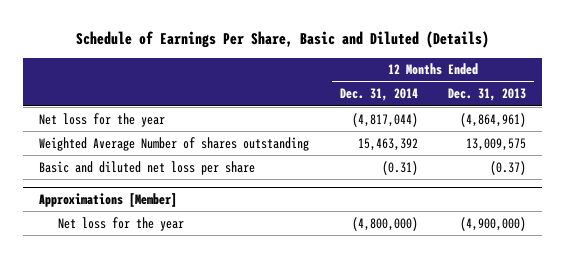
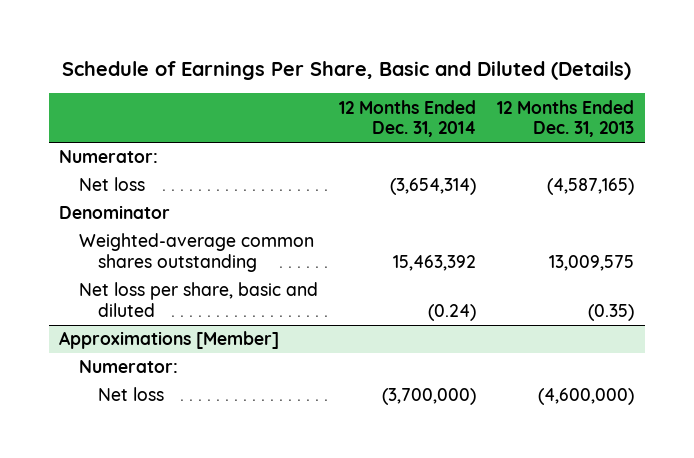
none -> [59,150,159,164] Numerator:
[38,112,165,127] Net loss for the year -> [78,177,145,192] Net loss
[351,112,418,127] (4,817,044) -> [390,178,477,196] (3,654,314)
[460,112,527,127] (4,864,961) -> [547,178,635,196] (4,587,165)
none -> [59,205,171,220] Denominator
[38,136,309,151] Weighted Average Number of shares outstanding -> [78,233,314,273] Weighted-average common shares outstanding
[38,160,255,175] Basic and diluted net loss per share -> [78,282,318,318] Net loss per share, basic and diluted
[381,160,418,175] (0.31) -> [428,304,477,322] (0.24)
[490,160,527,175] (0.37) -> [588,304,635,322] (0.35)
none -> [78,360,178,374] Numerator:
[57,216,184,231] Net loss for the year -> [98,387,165,402] Net loss
[351,216,418,231] (4,800,000) -> [382,388,477,406] (3,700,000)
[460,216,527,231] (4,900,000) -> [538,388,635,406] (4,600,000)

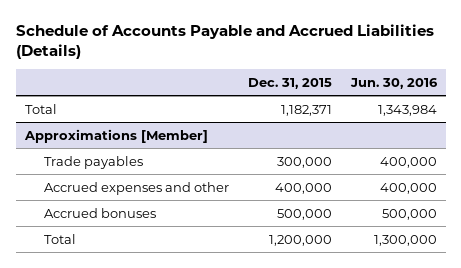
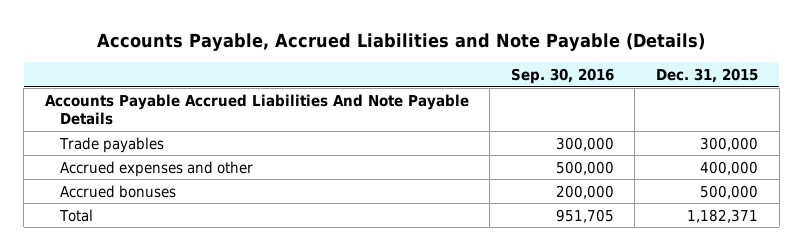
[15,23,434,60] Schedule of Accounts Payable and Accrued Liabilities (Details) -> [97,33,706,52] Accounts Payable, Accrued Liabilities and Note Payable (Details)
[349,77,438,89] Jun. 30, 2016 -> none
none -> [510,67,614,84] Sep. 30, 2016
[23,128,208,143] Approximations [Member] -> none
none -> [44,93,469,126] Accounts Payable Accrued Liabilities And Note Payable Details
[44,233,77,244] Total -> none
[24,103,57,114] Total -> [59,208,94,222] Total

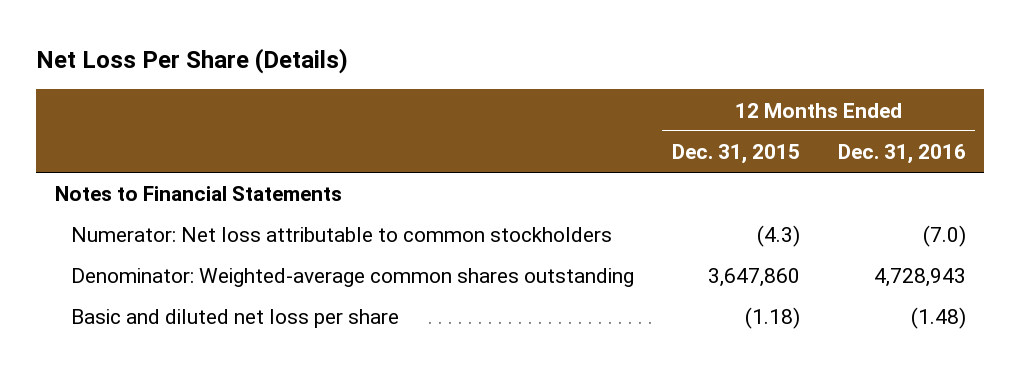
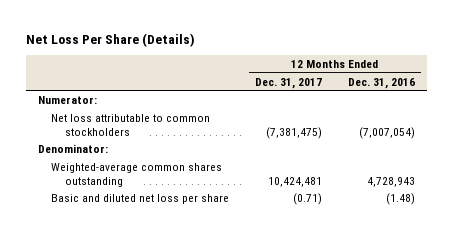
[671,143,800,164] Dec. 31, 2015 -> none
none -> [255,77,323,89] Dec. 31, 2017
[54,186,342,202] Notes to Financial Statements -> none
none -> [38,95,98,104] Numerator:
[71,227,613,243] Numerator: Net loss attributable to common stockholders -> [51,113,211,136] Net loss attributable to common stockholders
[922,225,966,248] (7.0) -> [358,126,415,139] (7,007,054)
none -> [38,143,109,153] Denominator:
[71,268,635,288] Denominator: Weighted-average common shares outstanding -> [51,162,223,187] Weighted-average common shares outstanding

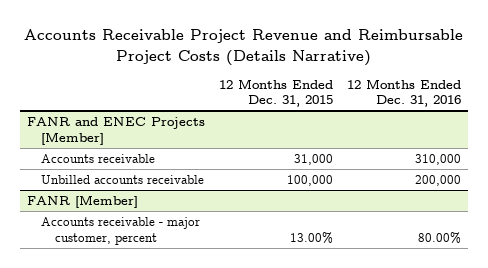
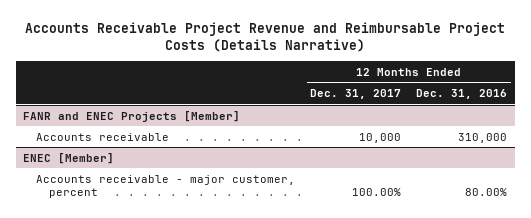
[219,78,334,108] 12 Months Ended Dec. 31, 2015 -> none
none -> [310,89,402,100] Dec. 31, 2017
[41,175,205,185] Unbilled accounts receivable -> none
[27,195,139,209] FANR [Member] -> none
none -> [23,152,115,164] ENEC [Member]

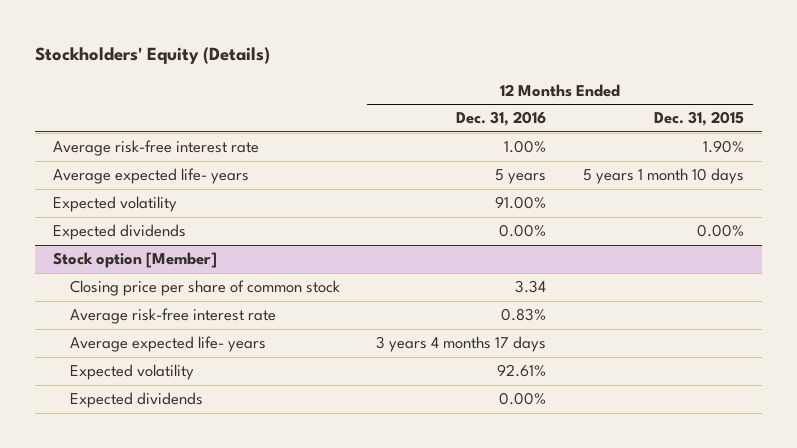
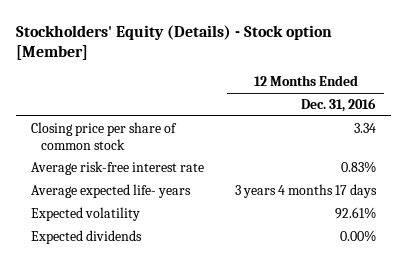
[35,47,271,65] Stockholders' Equity (Details) -> [16,24,333,61] Stockholders' Equity (Details) - Stock option [Member]
[653,111,744,127] Dec. 31, 2015 -> none
[53,140,260,157] Average risk-free interest rate -> none
[53,168,250,185] Average expected life- years -> none
[53,196,178,213] Expected volatility -> none
[53,224,187,241] Expected dividends -> none
[53,252,218,269] Stock option [Member] -> none

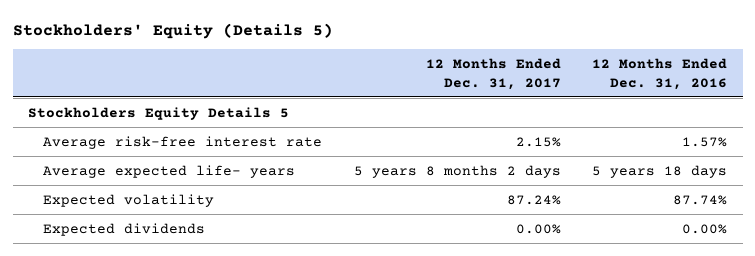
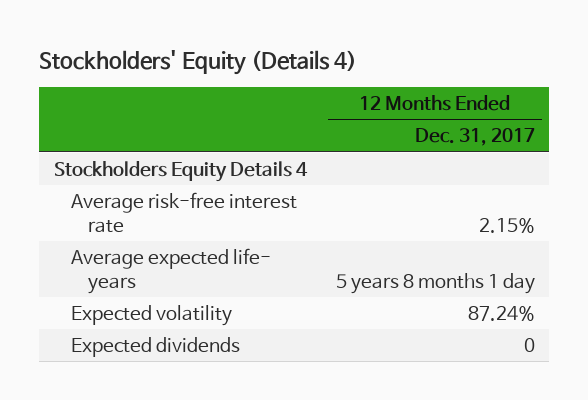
[12,22,333,39] Stockholders' Equity (Details 5) -> [39,50,358,76] Stockholders' Equity (Details 4)
[592,57,728,90] 12 Months Ended Dec. 31, 2016 -> none
[28,106,290,120] Stockholders Equity Details 5 -> [53,160,308,182] Stockholders Equity Details 4
[353,164,561,178] 5 years 8 months 2 days -> [335,273,535,295] 5 years 8 months 1 day
[515,223,561,234] 0.00% -> [523,337,535,352] 0

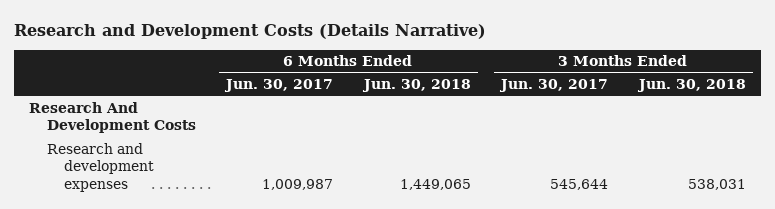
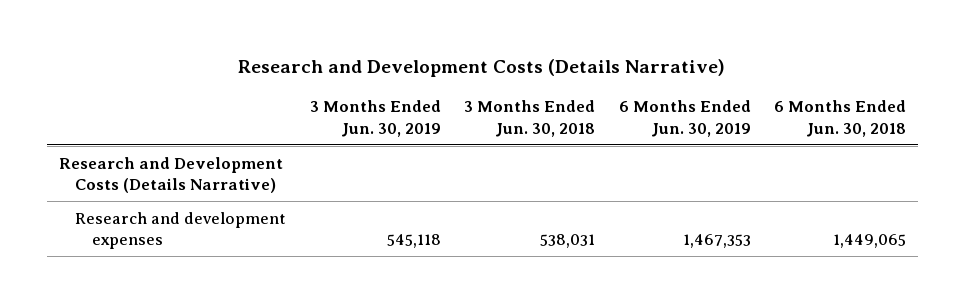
[224,79,334,93] Jun. 30, 2017 -> none
[499,79,609,93] Jun. 30, 2017 -> none
none -> [309,100,441,137] 3 Months Ended Jun. 30, 2019
none -> [618,100,751,137] 6 Months Ended Jun. 30, 2019
[29,101,196,134] Research And Development Costs -> [58,156,283,193] Research and Development Costs (Details Narrative)

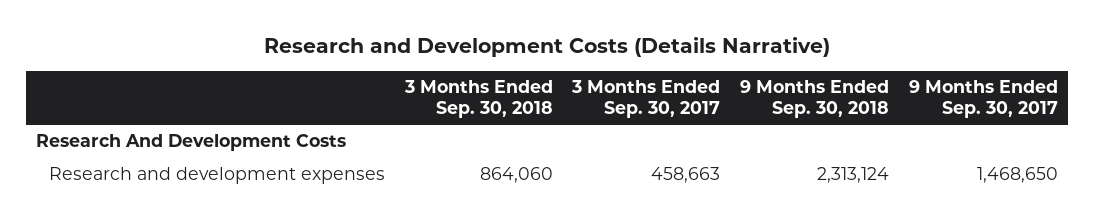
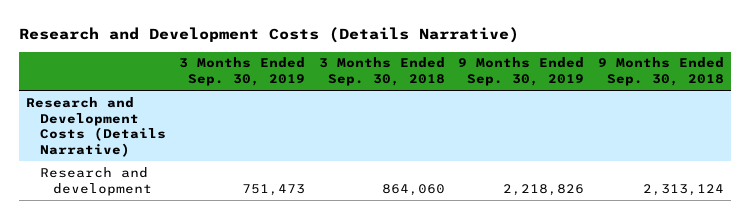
[571,80,721,118] 3 Months Ended Sep. 30, 2017 -> none
[909,80,1059,118] 9 Months Ended Sep. 30, 2017 -> none
none -> [179,57,306,87] 3 Months Ended Sep. 30, 2019
none -> [458,57,585,87] 9 Months Ended Sep. 30, 2019
[35,134,346,152] Research And Development Costs -> [26,96,166,157] Research and Development Costs (Details Narrative)
[48,167,385,185] Research and development expenses -> [39,166,153,196] Research and development

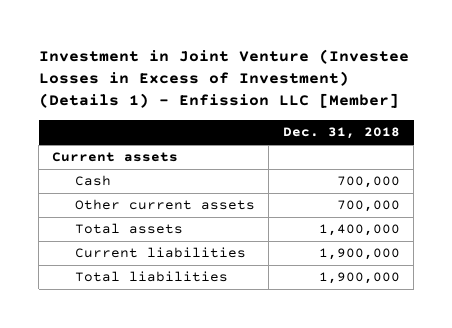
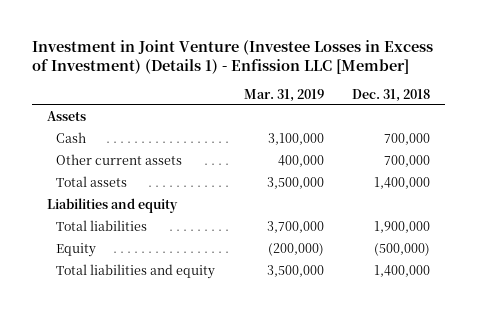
none -> [243,88,324,102] Mar. 31, 2019
[52,152,179,163] Current assets -> [46,111,86,122] Assets
[75,247,247,259] Current liabilities -> none
none -> [46,198,178,214] Liabilities and equity
none -> [55,243,96,258] Equity
none -> [55,264,215,280] Total liabilities and equity

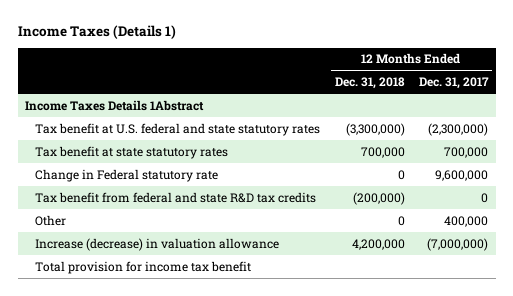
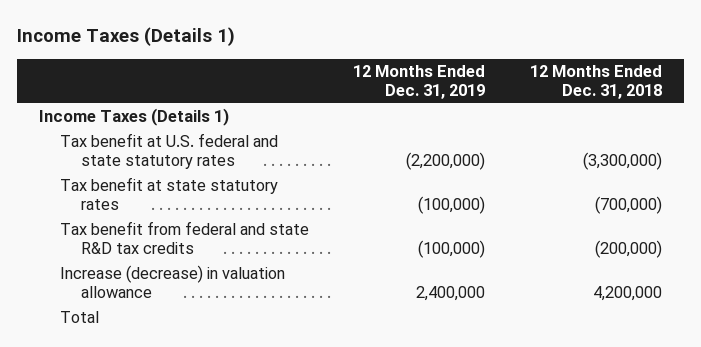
[419,77,490,90] Dec. 31, 2017 -> none
none -> [353,65,486,99] 12 Months Ended Dec. 31, 2019
[24,99,204,111] Income Taxes Details 1Abstract -> [39,108,230,127] Income Taxes (Details 1)
[34,168,218,182] Change in Federal statutory rate -> none
[360,146,405,158] 700,000 -> [594,196,662,215] (700,000)
[34,214,66,226] Other -> none
[34,260,251,274] Total provision for income tax benefit -> [60,311,100,324] Total

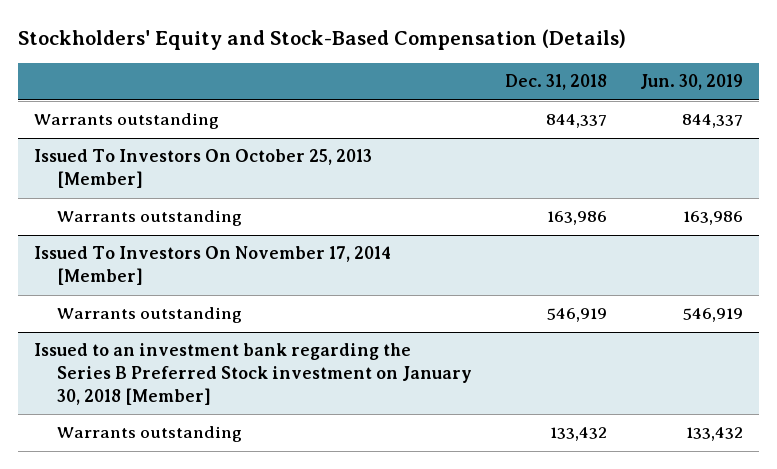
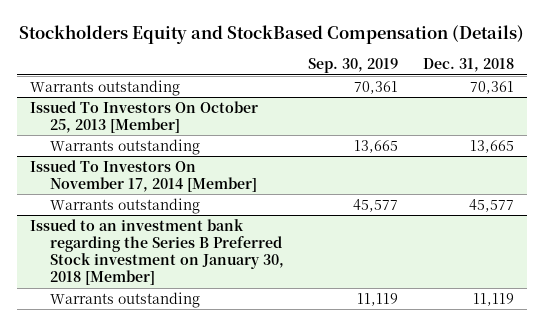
[17,29,626,51] Stockholders' Equity and Stock-Based Compensation (Details) -> [19,25,525,45] Stockholders Equity and StockBased Compensation (Details)
[639,74,743,91] Jun. 30, 2019 -> none
none -> [308,58,399,74] Sep. 30, 2019
[546,114,608,129] 844,337 -> [470,80,515,94] 70,361
[547,211,608,226] 163,986 -> [470,139,515,153] 13,665
[547,308,608,323] 546,919 -> [469,198,515,212] 45,577
[550,427,608,442] 133,432 -> [473,292,515,306] 11,119

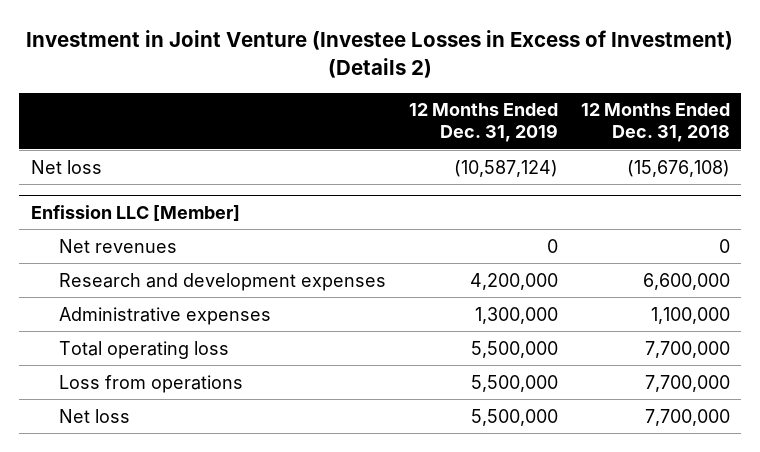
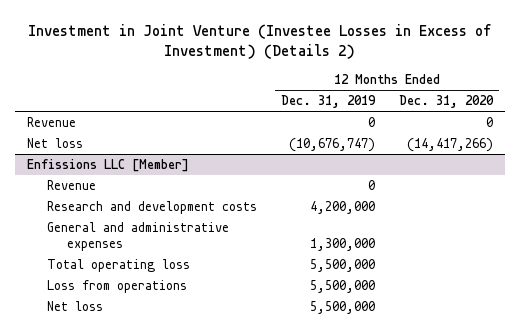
[580,103,730,143] 12 Months Ended Dec. 31, 2018 -> none
none -> [399,95,495,109] Dec. 31, 2020
[58,238,177,253] Net revenues -> none
none -> [27,117,77,128] Revenue
[453,159,558,177] (10,587,124) -> [289,138,376,153] (10,676,747)
[30,204,240,222] Enfission LLC [Member] -> [27,159,190,173] Enfissions LLC [Member]
none -> [47,180,97,191] Revenue
[58,272,386,291] Research and development expenses -> [47,201,258,215] Research and development costs
[58,306,271,325] Administrative expenses -> [47,222,230,252] General and administrative expenses

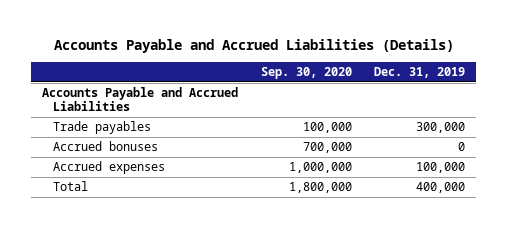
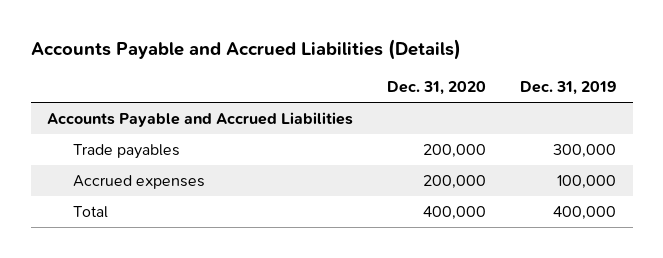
[260,67,352,80] Sep. 30, 2020 -> none
none -> [387,81,487,96] Dec. 31, 2020
[52,141,158,152] Accrued bonuses -> none

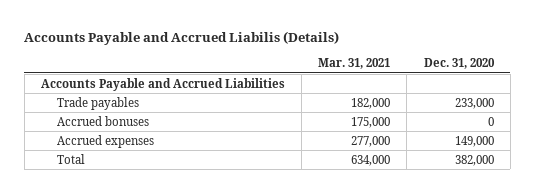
[30,39,461,61] Accounts Payable and Accrued Liabilities (Details) -> [24,30,340,45] Accounts Payable and Accrued Liabilis (Details)
[519,81,616,96] Dec. 31, 2019 -> none
none -> [318,58,391,70] Mar. 31, 2021
[423,143,487,158] 200,000 -> [454,97,494,109] 233,000
none -> [57,115,150,126] Accrued bonuses
[423,174,487,189] 200,000 -> [454,135,494,147] 149,000
[423,205,487,220] 400,000 -> [454,154,494,166] 382,000

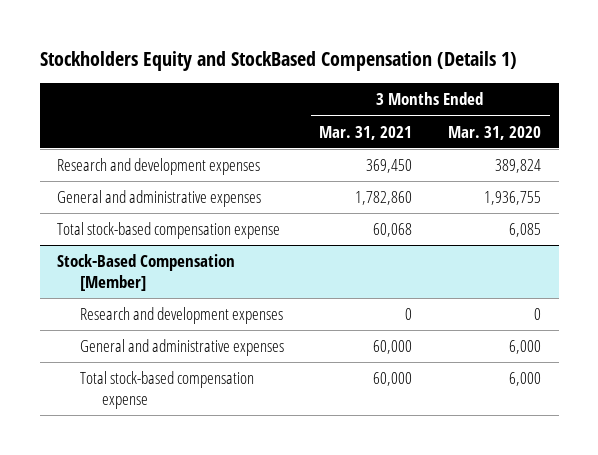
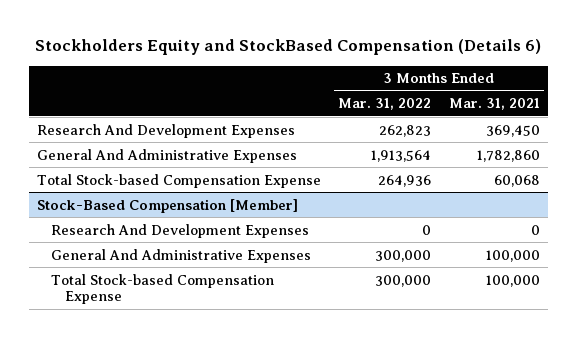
[39,51,517,72] Stockholders Equity and StockBased Compensation (Details 1) -> [35,39,542,56] Stockholders Equity and StockBased Compensation (Details 6)
[448,125,542,140] Mar. 31, 2020 -> none
none -> [338,98,432,111] Mar. 31, 2022
[57,158,261,176] Research and development expenses -> [37,123,296,138] Research And Development Expenses
[57,190,262,208] General and administrative expenses -> [37,148,298,163] General And Administrative Expenses
[57,222,281,240] Total stock-based compensation expense -> [37,173,322,188] Total Stock-based Compensation Expense
[79,307,283,325] Research and development expenses -> [51,223,310,238] Research And Development Expenses
[79,339,284,357] General and administrative expenses -> [51,248,312,263] General And Administrative Expenses
[373,340,413,355] 60,000 -> [485,249,540,262] 100,000
[79,371,254,409] Total stock-based compensation expense -> [51,273,275,305] Total Stock-based Compensation Expense
[373,372,413,387] 60,000 -> [485,274,540,287] 100,000

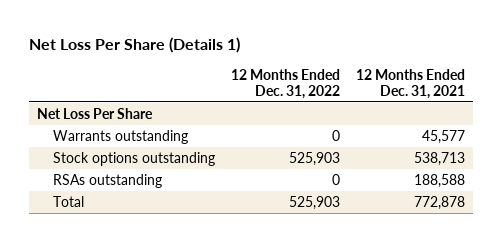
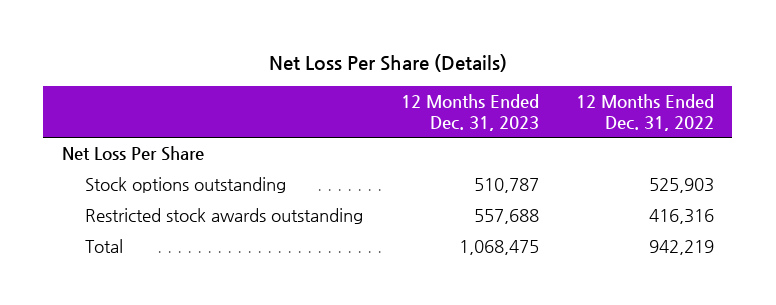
[28,37,240,54] Net Loss Per Share (Details 1) -> [268,54,507,73] Net Loss Per Share (Details)
[355,68,465,99] 12 Months Ended Dec. 31, 2021 -> none
none -> [400,94,539,131] 12 Months Ended Dec. 31, 2023
[52,130,188,145] Warrants outstanding -> none
[52,174,162,189] RSAs outstanding -> [85,208,364,225] Restricted stock awards outstanding
[331,174,340,186] 0 -> [648,209,714,225] 416,316
[288,196,340,211] 525,903 -> [648,240,714,256] 942,219

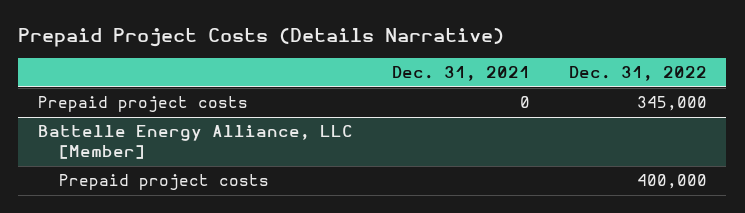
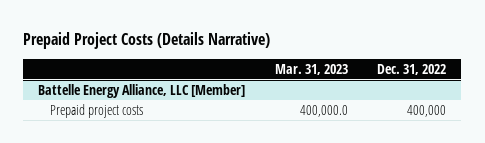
[391,66,530,82] Dec. 31, 2021 -> none
none -> [274,63,348,75] Mar. 31, 2023
[37,96,248,113] Prepaid project costs -> none

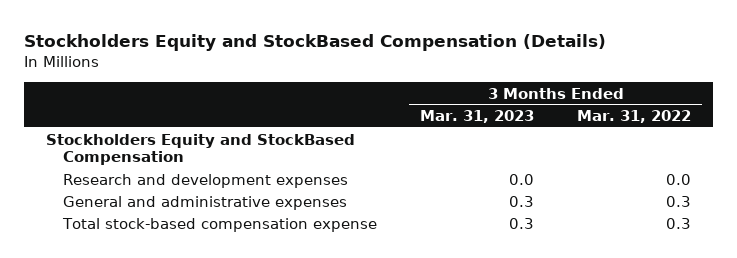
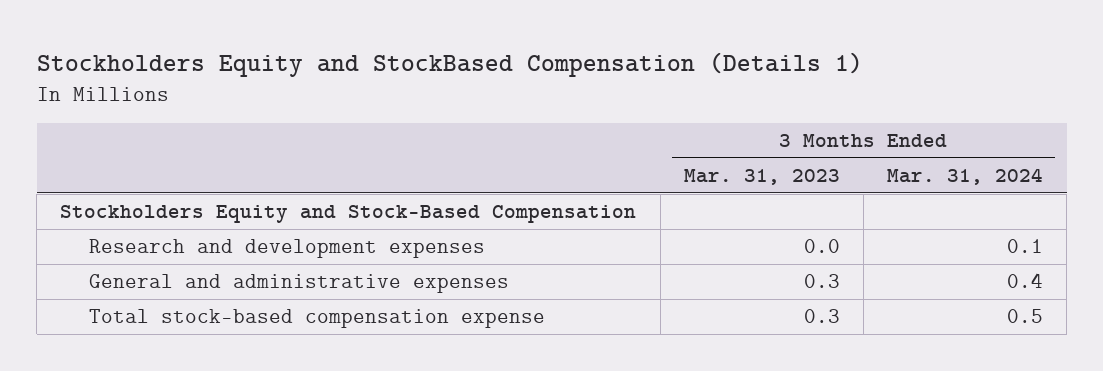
[24,34,607,52] Stockholders Equity and StockBased Compensation (Details) -> [36,51,863,77] Stockholders Equity and StockBased Compensation (Details 1)
[577,110,692,124] Mar. 31, 2022 -> none
none -> [886,167,1043,185] Mar. 31, 2024
[45,133,355,166] Stockholders Equity and StockBased Compensation -> [60,205,637,224] Stockholders Equity and Stock-Based Compensation

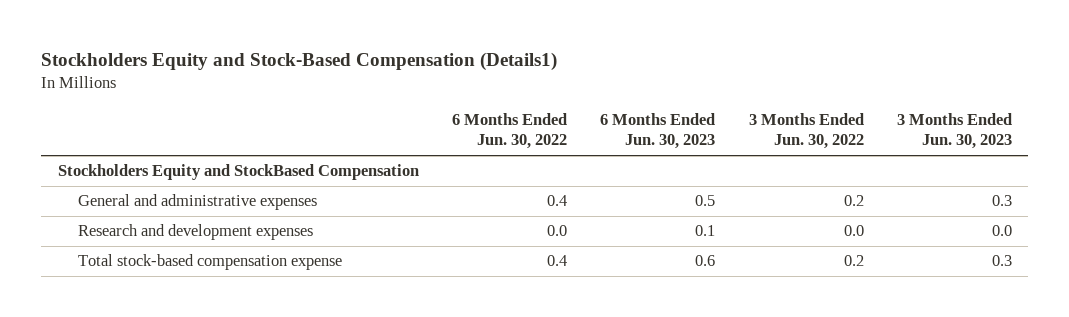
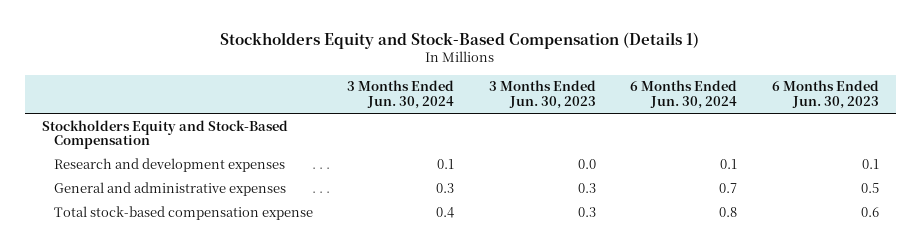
[41,52,558,72] Stockholders Equity and Stock-Based Compensation (Details1) -> [220,31,700,49] Stockholders Equity and Stock-Based Compensation (Details 1)
[451,112,567,150] 6 Months Ended Jun. 30, 2022 -> none
[748,112,864,150] 3 Months Ended Jun. 30, 2022 -> none
none -> [347,80,455,110] 3 Months Ended Jun. 30, 2024
none -> [630,80,738,110] 6 Months Ended Jun. 30, 2024
[57,164,419,181] Stockholders Equity and StockBased Compensation -> [41,119,288,150] Stockholders Equity and Stock-Based Compensation
[78,194,318,211] General and administrative expenses -> [53,181,286,196] General and administrative expenses

